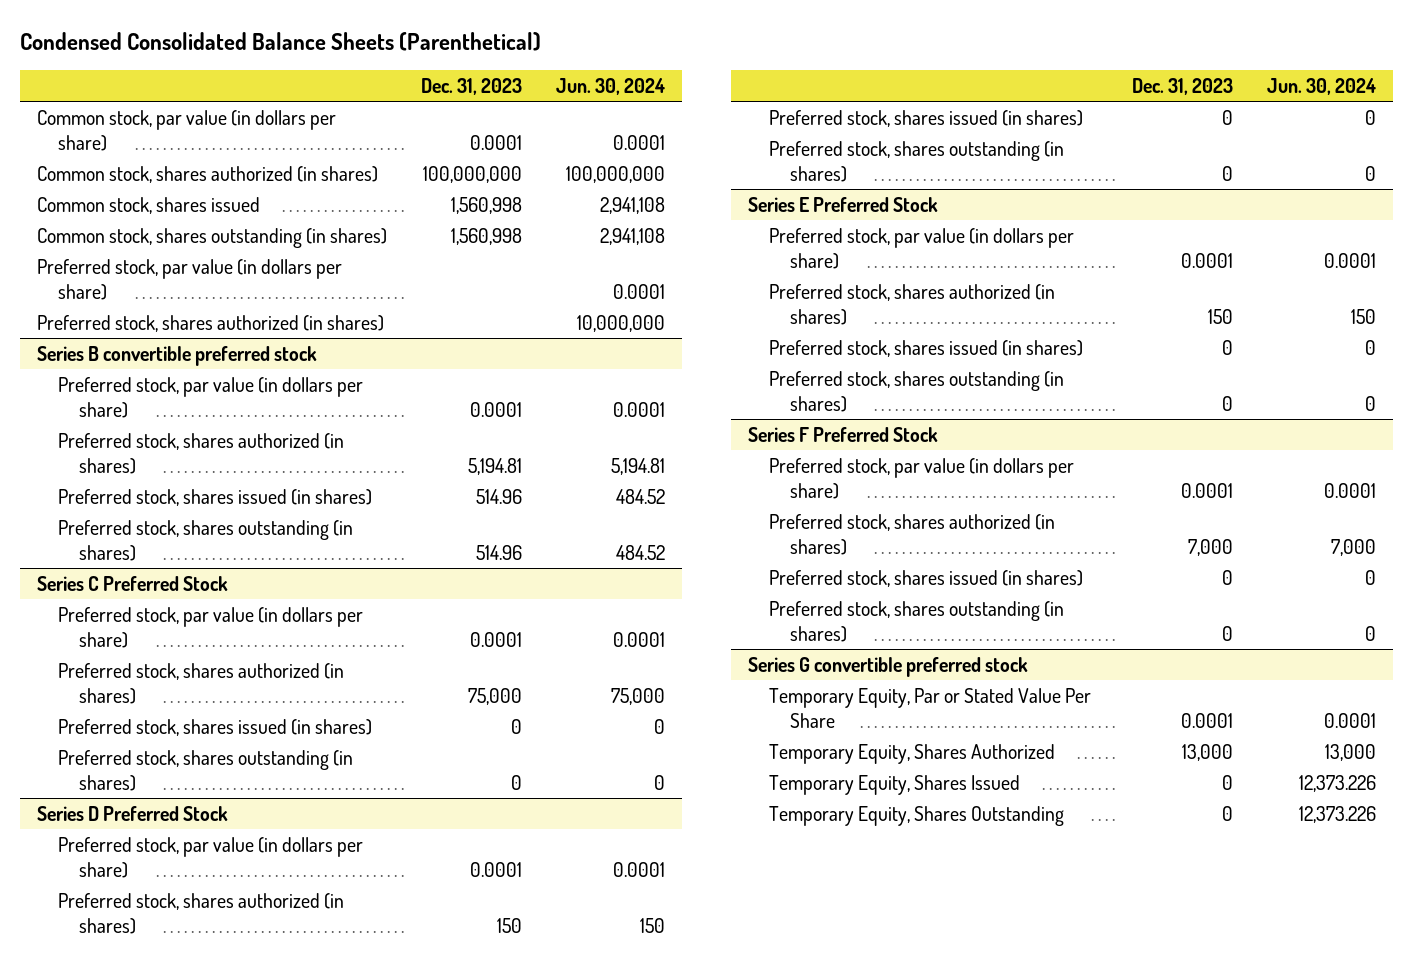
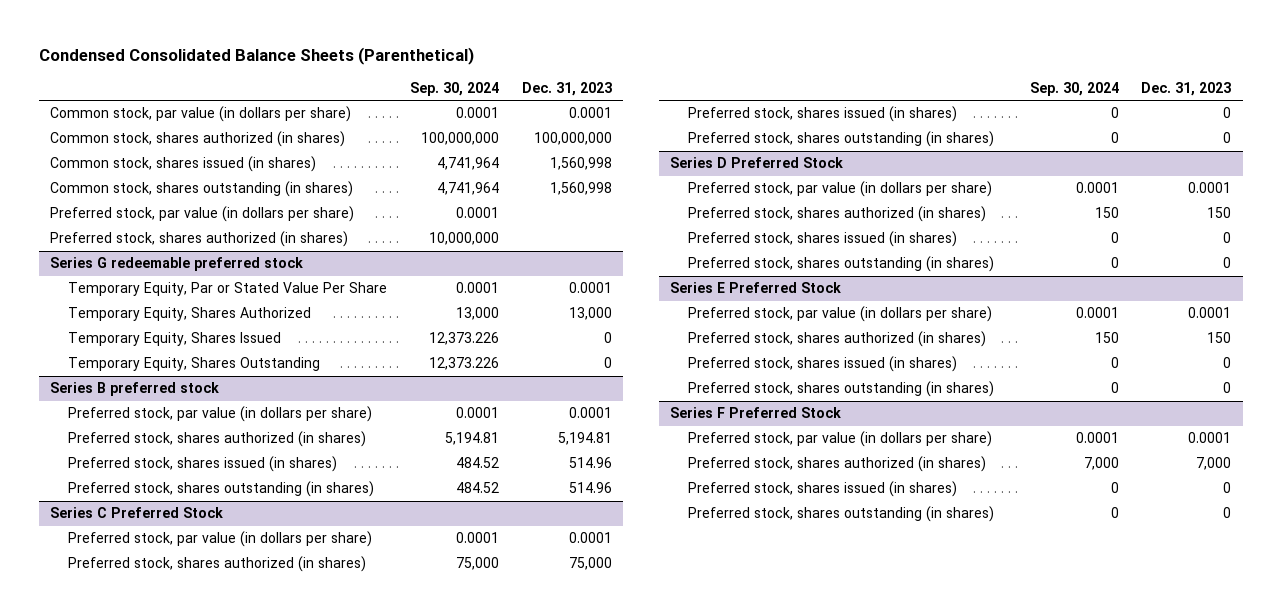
[555,77,665,95] Jun. 30, 2024 -> none
none -> [409,81,499,96] Sep. 30, 2024
[37,196,261,214] Common stock, shares issued -> [50,156,317,173] Common stock, shares issued (in shares)
none -> [50,257,304,272] Series G redeemable preferred stock
none -> [68,282,388,297] Temporary Equity, Par or Stated Value Per Share
none -> [68,307,312,322] Temporary Equity, Shares Authorized
none -> [68,332,282,347] Temporary Equity, Shares Issued
none -> [68,357,321,372] Temporary Equity, Shares Outstanding
[37,345,318,366] Series B convertible preferred stock -> [50,382,220,397] Series B preferred stock
[747,656,1028,677] Series G convertible preferred stock -> none
[768,687,1091,728] Temporary Equity, Par or Stated Value Per Share -> none
[768,743,1055,764] Temporary Equity, Shares Authorized -> none
[768,774,1020,795] Temporary Equity, Shares Issued -> none
[768,805,1064,826] Temporary Equity, Shares Outstanding -> none

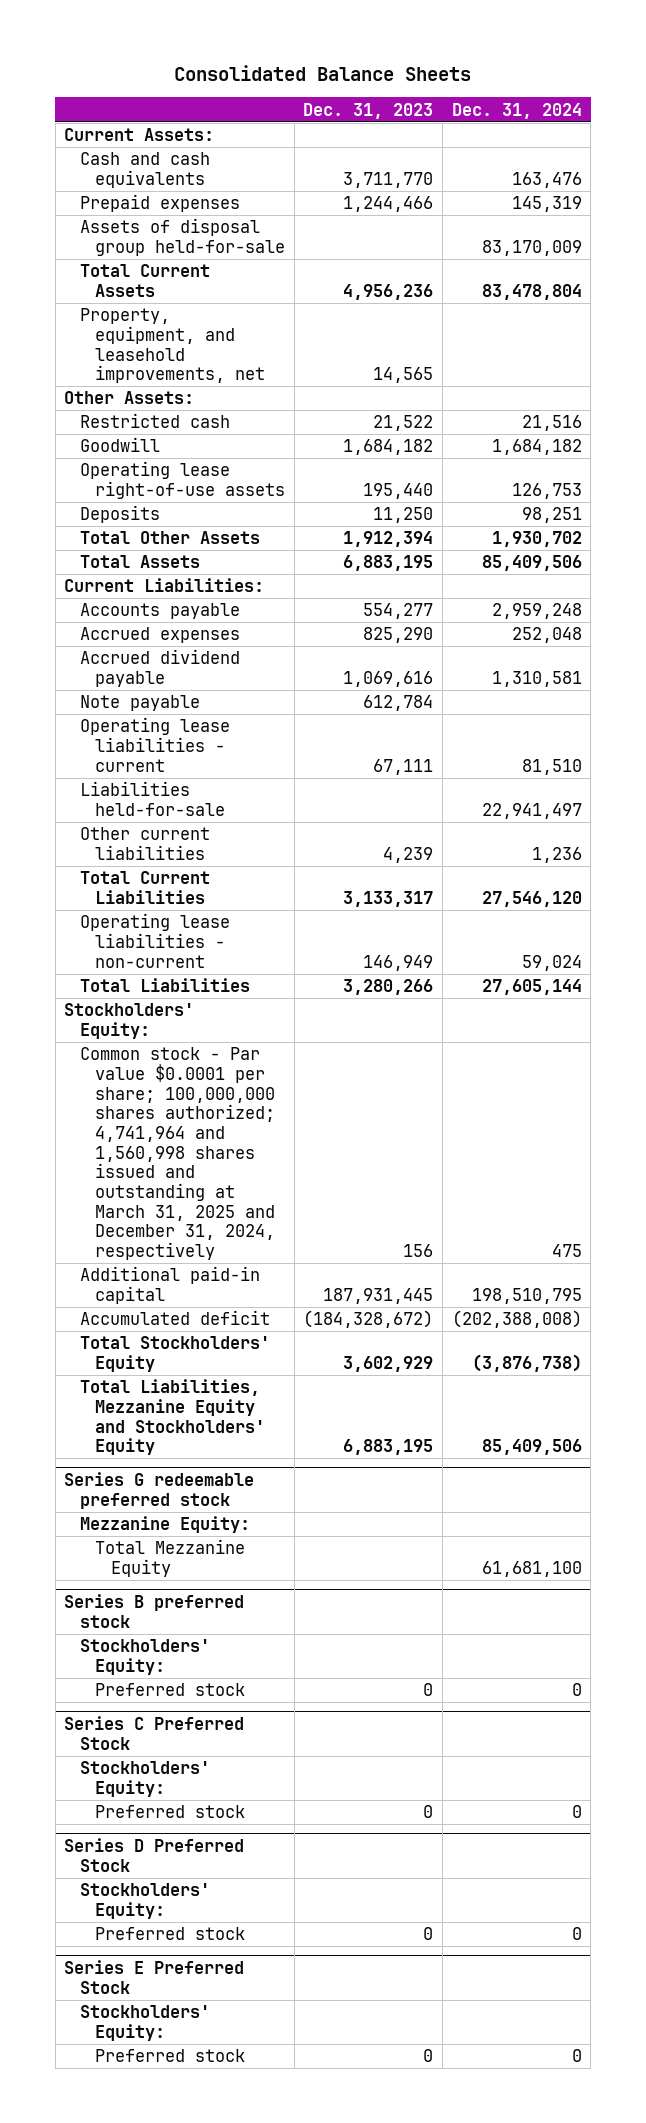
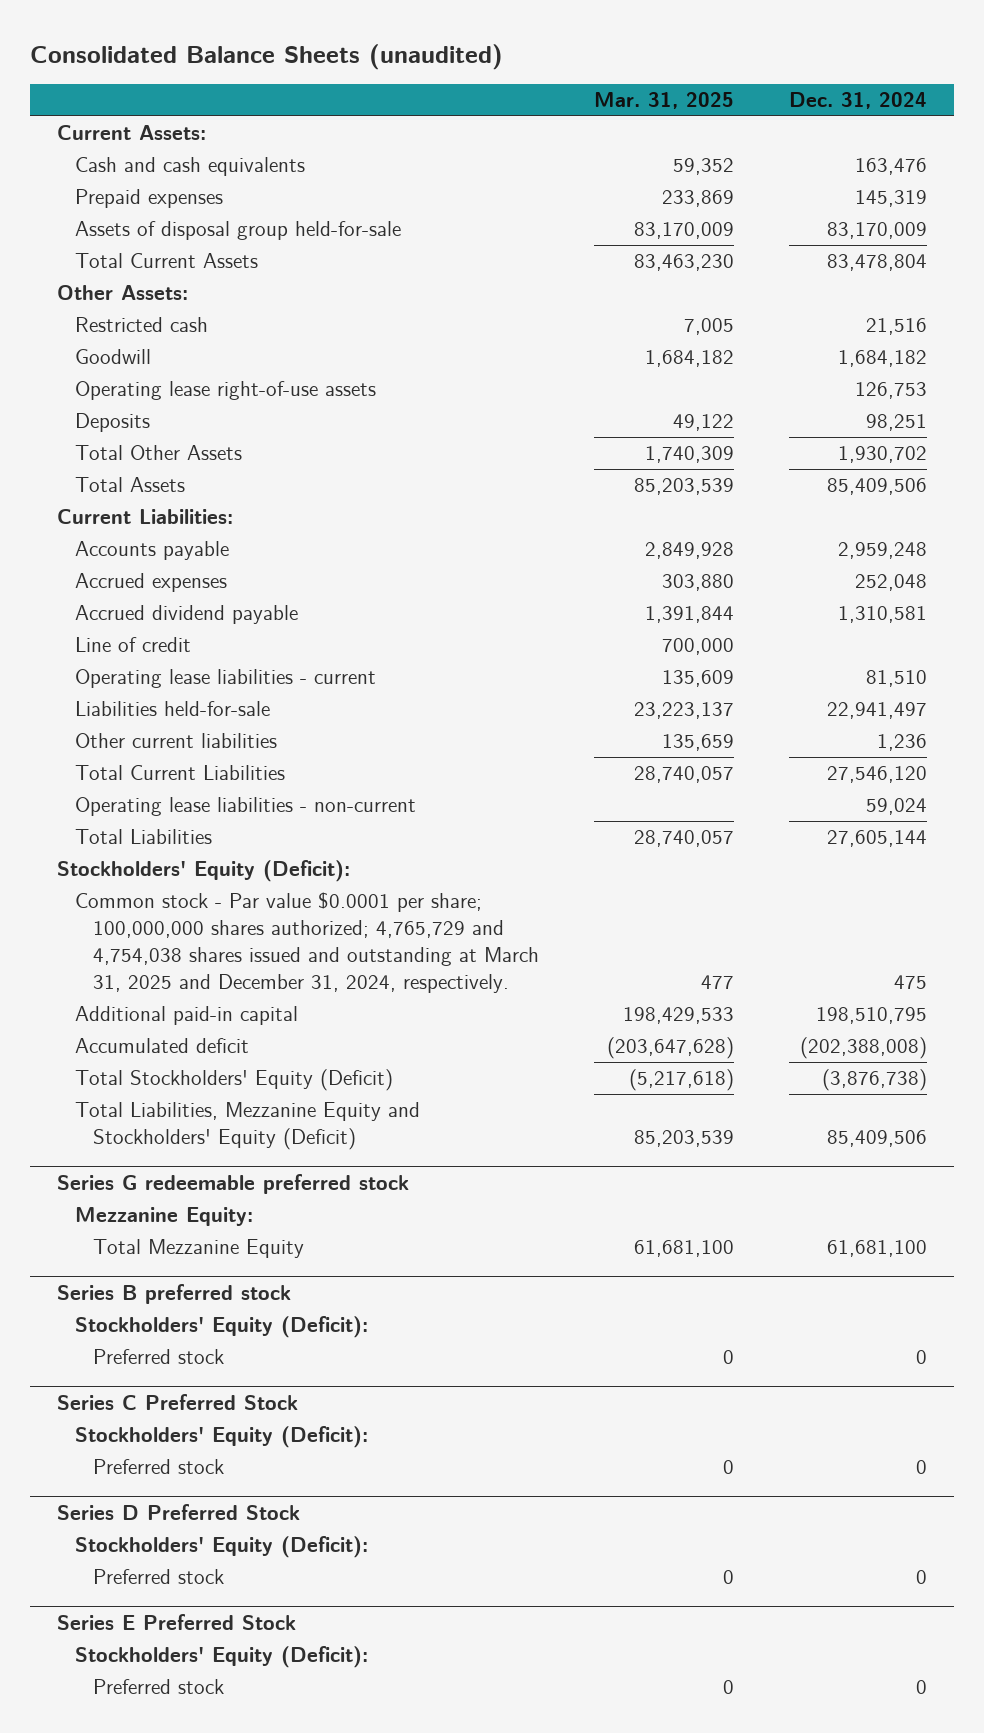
[173,64,471,81] Consolidated Balance Sheets -> [29,43,503,70] Consolidated Balance Sheets (unaudited)
[303,102,434,119] Dec. 31, 2023 -> none
none -> [593,92,734,110] Mar. 31, 2025
[79,308,266,384] Property, equipment, and leasehold improvements, net -> none
[79,695,200,712] Note payable -> none
none -> [75,637,192,653] Line of credit
[64,1003,195,1039] Stockholders' Equity: -> [57,860,351,883] Stockholders' Equity (Deficit):
[79,1047,276,1260] Common stock - Par value $0.0001 per share; 100,000,000 shares authorized; 4,741,964 and 1,560,998 shares issued and outstanding at March 31, 2025 and December 31, 2024, respectively -> [75,892,540,994] Common stock - Par value $0.0001 per share; 100,000,000 shares authorized; 4,765,729 and 4,754,038 shares issued and outstanding at March 31, 2025 and December 31, 2024, respectively.
[79,1336,270,1372] Total Stockholders' Equity -> [75,1069,394,1092] Total Stockholders' Equity (Deficit)
[79,1379,266,1456] Total Liabilities, Mezzanine Equity and Stockholders' Equity -> [75,1102,421,1151] Total Liabilities, Mezzanine Equity and Stockholders' Equity (Deficit)
[79,1639,210,1675] Stockholders' Equity: -> [75,1316,369,1339] Stockholders' Equity (Deficit):
[79,1761,210,1797] Stockholders' Equity: -> [75,1426,369,1449] Stockholders' Equity (Deficit):
[79,1883,210,1919] Stockholders' Equity: -> [75,1536,369,1559] Stockholders' Equity (Deficit):
[79,2005,210,2041] Stockholders' Equity: -> [75,1646,369,1669] Stockholders' Equity (Deficit):

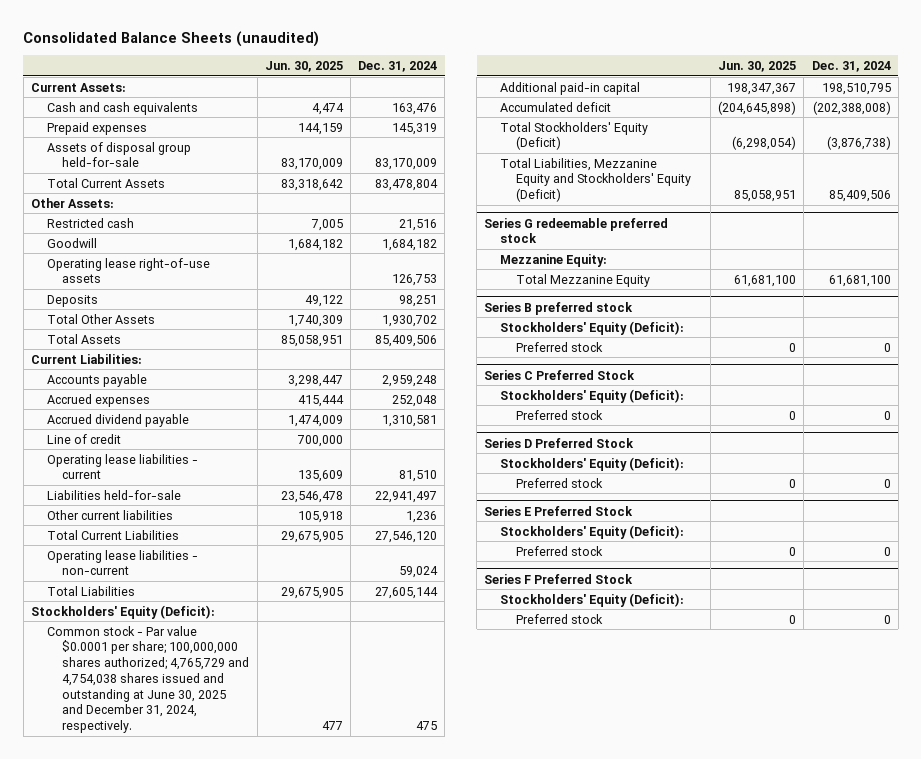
[593,92,734,110] Mar. 31, 2025 -> none
none -> [264,61,343,73] Jun. 30, 2025
[75,892,540,994] Common stock - Par value $0.0001 per share; 100,000,000 shares authorized; 4,765,729 and 4,754,038 shares issued and outstanding at March 31, 2025 and December 31, 2024, respectively. -> [46,625,250,734] Common stock - Par value $0.0001 per share; 100,000,000 shares authorized; 4,765,729 and 4,754,038 shares issued and outstanding at June 30, 2025 and December 31, 2024, respectively.
none -> [484,573,634,584] Series F Preferred Stock
none -> [500,592,685,607] Stockholders' Equity (Deficit):
none -> [515,613,603,624] Preferred stock

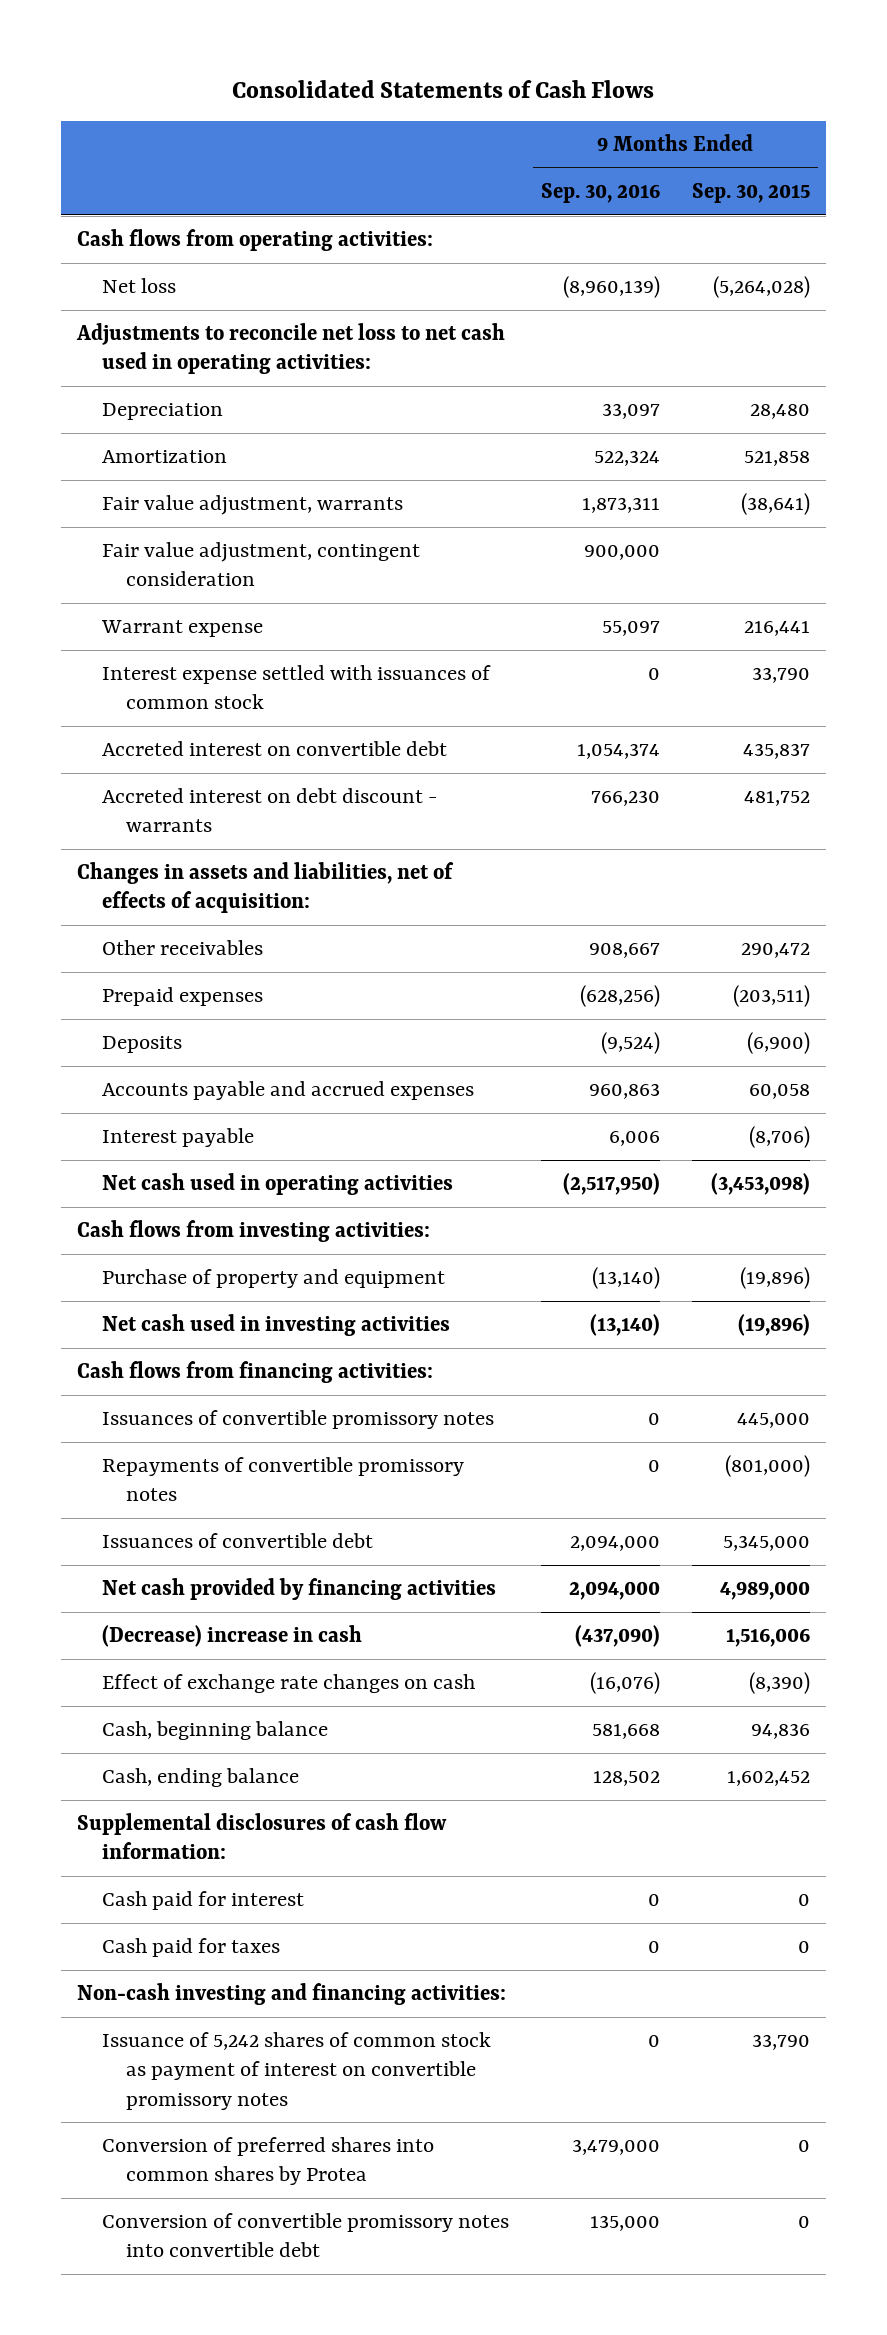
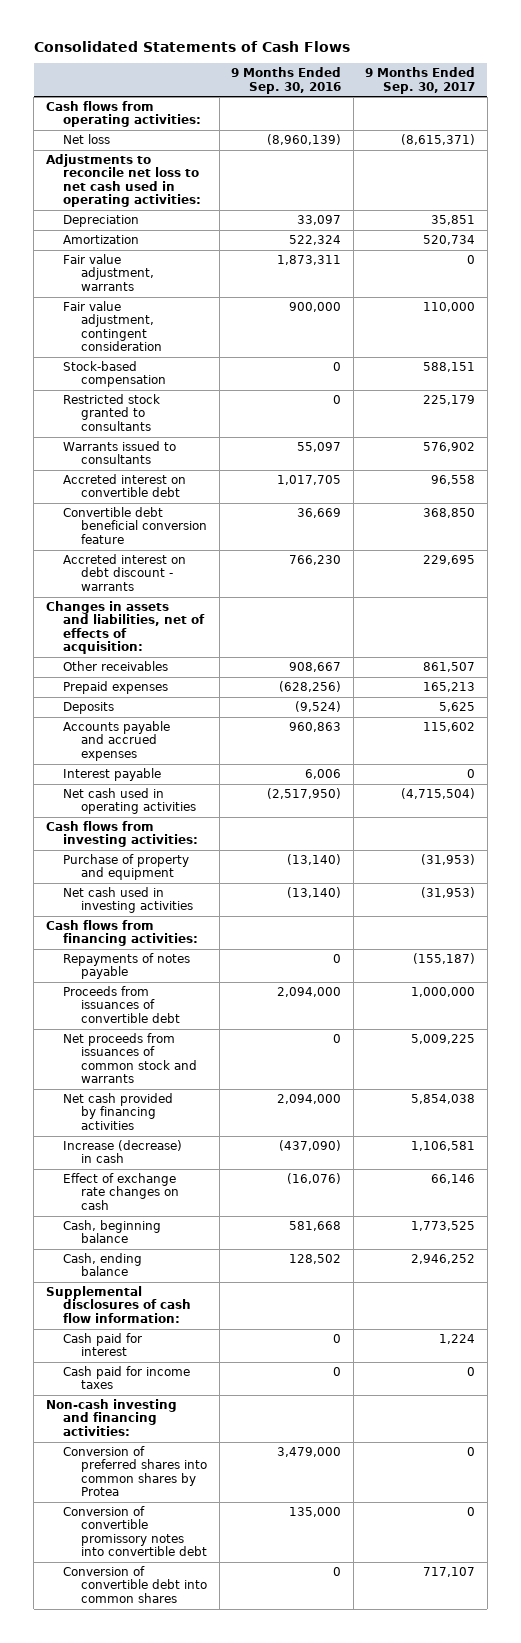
[691,183,810,204] Sep. 30, 2015 -> none
none -> [365,67,476,94] 9 Months Ended Sep. 30, 2017
[101,665,491,710] Interest expense settled with issuances of common stock -> none
none -> [63,361,167,388] Stock-based compensation
none -> [63,394,161,431] Restricted stock granted to consultants
[100,620,263,638] Warrant expense -> [63,441,177,465] Warrants issued to consultants
[576,743,660,760] 1,054,374 -> [277,475,342,486] 1,017,705
none -> [63,507,208,544] Convertible debt beneficial conversion feature
[101,1410,494,1430] Issuances of convertible promissory notes -> none
[101,1457,464,1502] Repayments of convertible promissory notes -> [63,953,191,980] Repayments of notes payable
[101,1533,373,1549] Issuances of convertible debt -> [63,986,181,1023] Proceeds from issuances of convertible debt
none -> [63,1033,198,1084] Net proceeds from issuances of common stock and warrants
[101,1625,362,1648] (Decrease) increase in cash -> [63,1140,183,1164] Increase (decrease) in cash
[101,1938,280,1958] Cash paid for taxes -> [63,1366,191,1390] Cash paid for income taxes
[101,2032,491,2110] Issuance of 5,242 shares of common stock as payment of interest on convertible promissory notes -> none
none -> [63,1566,208,1603] Conversion of convertible debt into common shares

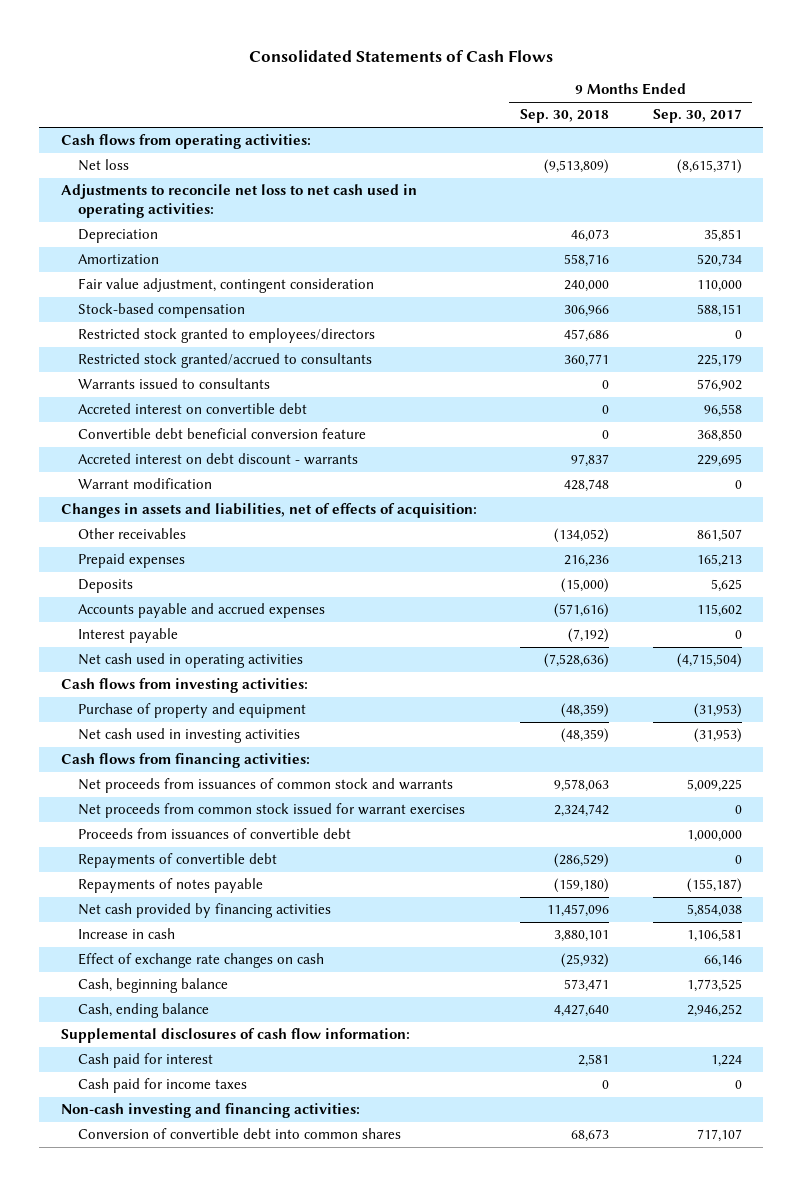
[231,67,342,94] 9 Months Ended Sep. 30, 2016 -> none
none -> [520,109,610,124] Sep. 30, 2018
[63,254,155,291] Fair value adjustment, warrants -> none
none -> [77,328,375,344] Restricted stock granted to employees/directors
[63,394,161,431] Restricted stock granted to consultants -> [77,353,372,369] Restricted stock granted/accrued to consultants
none -> [77,478,212,490] Warrant modification
none -> [77,803,465,819] Net proceeds from common stock issued for warrant exercises
[63,986,181,1023] Proceeds from issuances of convertible debt -> [77,828,351,840] Proceeds from issuances of convertible debt
none -> [77,853,277,869] Repayments of convertible debt
[63,953,191,980] Repayments of notes payable -> [77,878,263,894] Repayments of notes payable
[63,1140,183,1164] Increase (decrease) in cash -> [77,928,175,940] Increase in cash
[63,1446,208,1497] Conversion of preferred shares into common shares by Protea -> none
[63,1506,208,1557] Conversion of convertible promissory notes into convertible debt -> none

